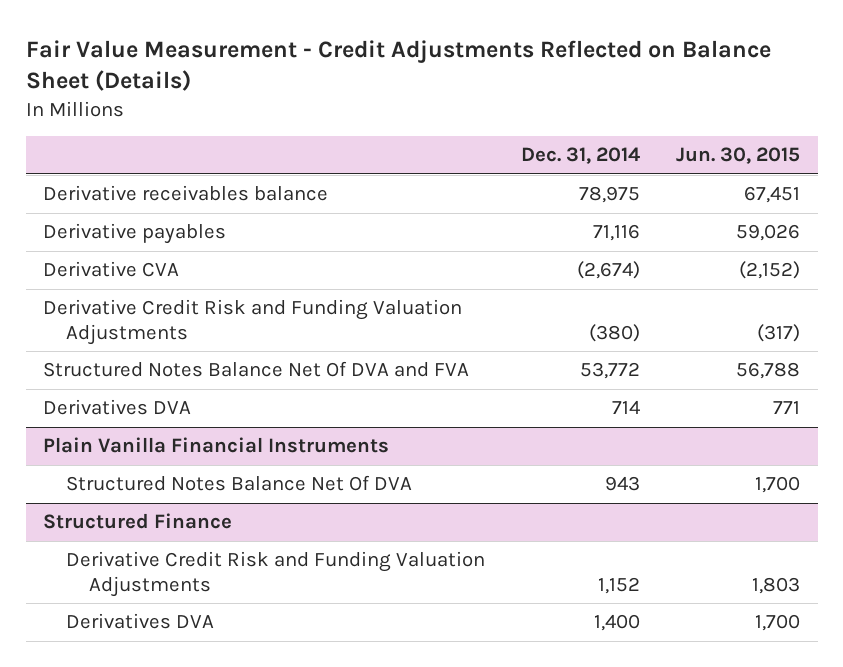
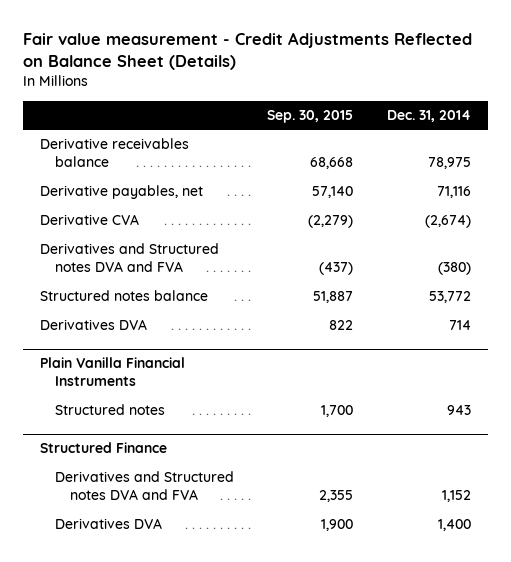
[25,39,771,92] Fair Value Measurement - Credit Adjustments Reflected on Balance Sheet (Details) -> [23,32,473,71] Fair value measurement - Credit Adjustments Reflected on Balance Sheet (Details)
[675,147,800,165] Jun. 30, 2015 -> none
none -> [267,109,354,123] Sep. 30, 2015
[43,223,227,245] Derivative payables -> [40,185,204,200] Derivative payables, net
[43,299,463,345] Derivative Credit Risk and Funding Valuation Adjustments -> [40,243,220,273] Derivatives and Structured notes DVA and FVA
[43,361,470,378] Structured Notes Balance Net Of DVA and FVA -> [40,290,209,302] Structured notes balance
[66,475,413,492] Structured Notes Balance Net Of DVA -> [55,404,166,416] Structured notes
[66,551,486,597] Derivative Credit Risk and Funding Valuation Adjustments -> [55,471,235,501] Derivatives and Structured notes DVA and FVA

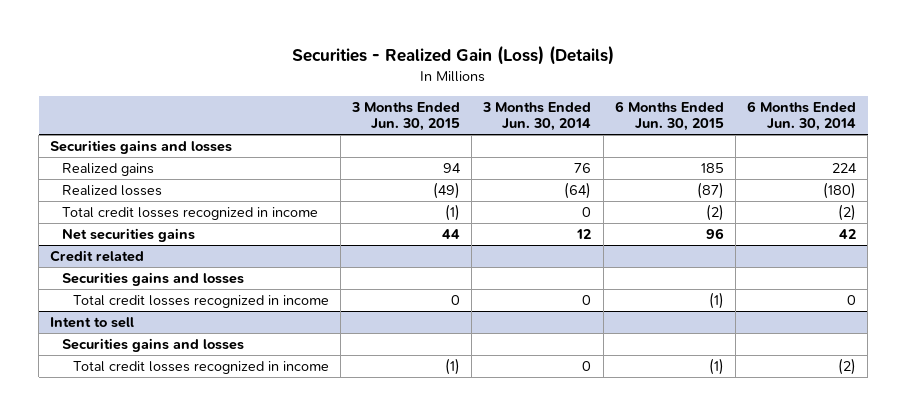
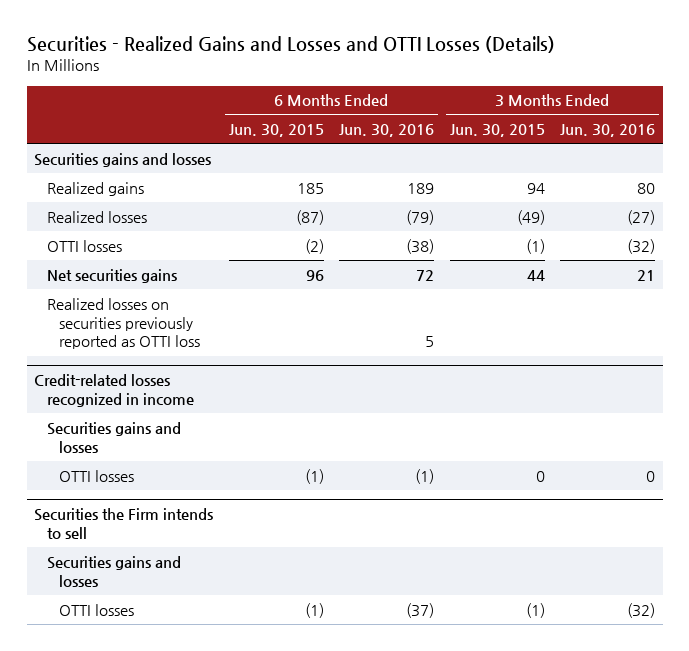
[292,45,615,66] Securities - Realized Gain (Loss) (Details) -> [26,36,555,54] Securities - Realized Gains and Losses and OTTI Losses (Details)
[482,101,592,132] 3 Months Ended Jun. 30, 2014 -> none
[747,100,857,132] 6 Months Ended Jun. 30, 2014 -> none
none -> [339,124,435,138] Jun. 30, 2016
none -> [560,124,656,138] Jun. 30, 2016
[61,206,318,220] Total credit losses recognized in income -> [46,239,122,252] OTTI losses
none -> [46,297,201,350] Realized losses on securities previously reported as OTTI loss
[50,249,145,262] Credit related -> [34,374,194,407] Credit-related losses recognized in income
[72,294,329,308] Total credit losses recognized in income -> [59,469,135,482] OTTI losses
[50,316,135,328] Intent to sell -> [34,508,214,539] Securities the Firm intends to sell
[72,360,329,374] Total credit losses recognized in income -> [59,603,135,616] OTTI losses

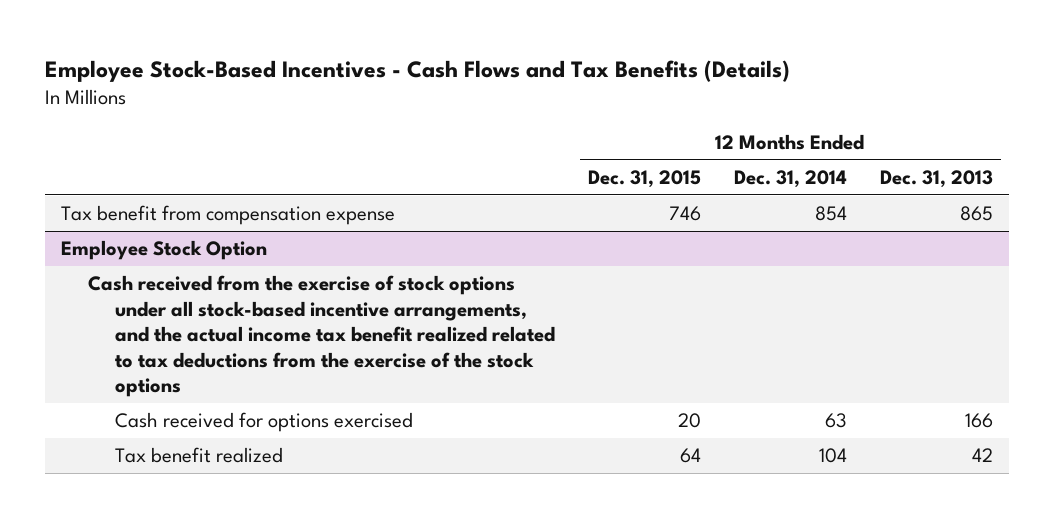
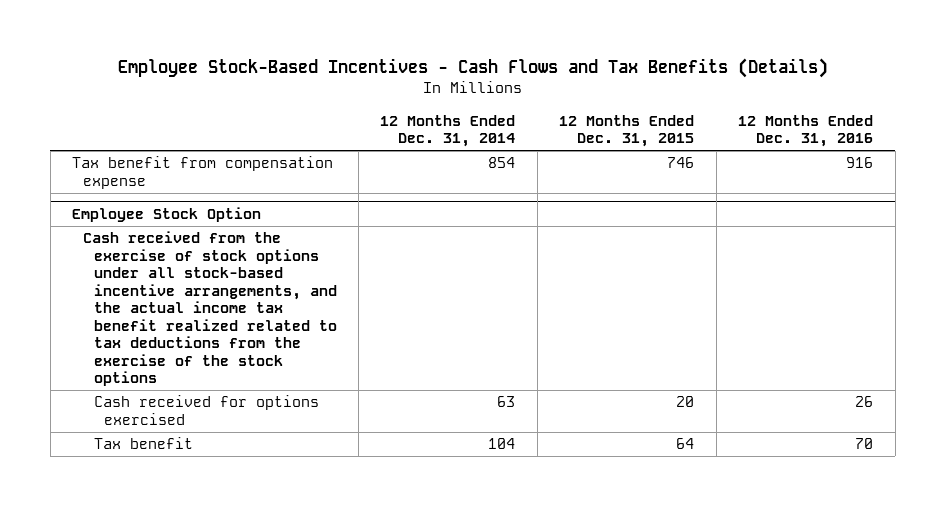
[879,169,993,188] Dec. 31, 2013 -> none
none -> [738,114,874,148] 12 Months Ended Dec. 31, 2016
[114,447,283,464] Tax benefit realized -> [93,437,193,450] Tax benefit

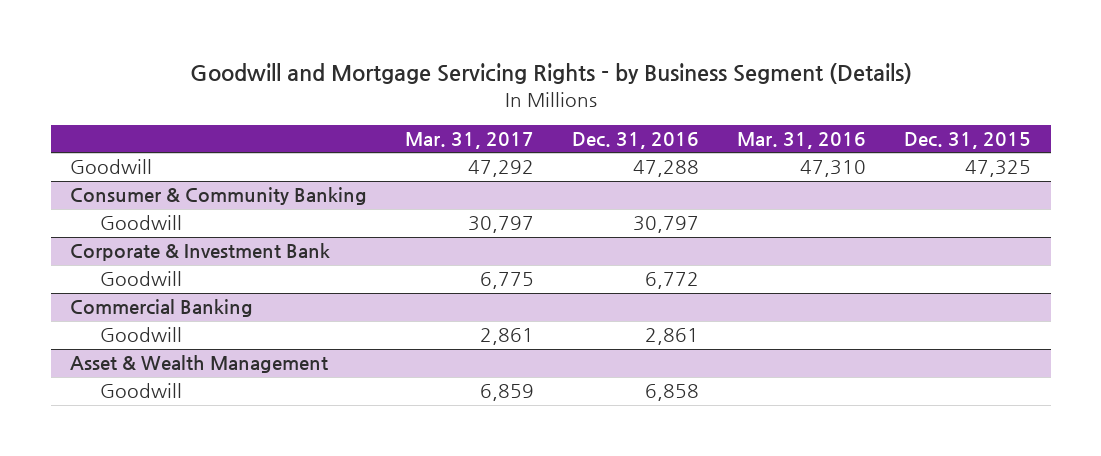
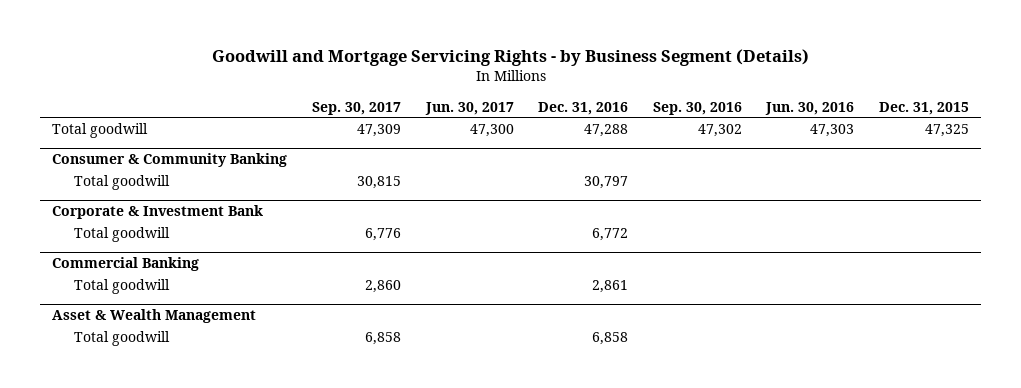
[404,131,534,149] Mar. 31, 2017 -> none
[737,131,867,149] Mar. 31, 2016 -> none
none -> [311,101,401,115] Sep. 30, 2017
none -> [424,101,514,115] Jun. 30, 2017
none -> [652,101,742,115] Sep. 30, 2016
none -> [765,101,855,115] Jun. 30, 2016
[69,159,152,175] Goodwill -> [52,123,149,139] Total goodwill
[99,215,182,231] Goodwill -> [73,175,170,191] Total goodwill
[99,271,182,287] Goodwill -> [73,227,170,243] Total goodwill
[99,327,182,343] Goodwill -> [73,279,170,295] Total goodwill
[99,383,182,399] Goodwill -> [73,331,170,347] Total goodwill

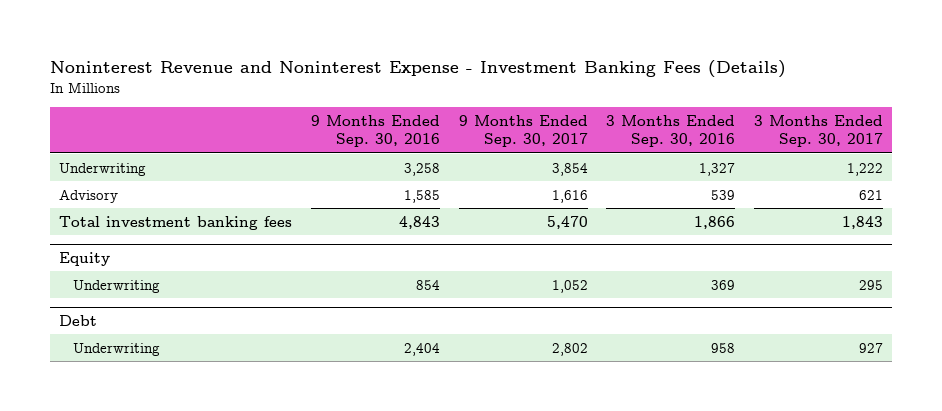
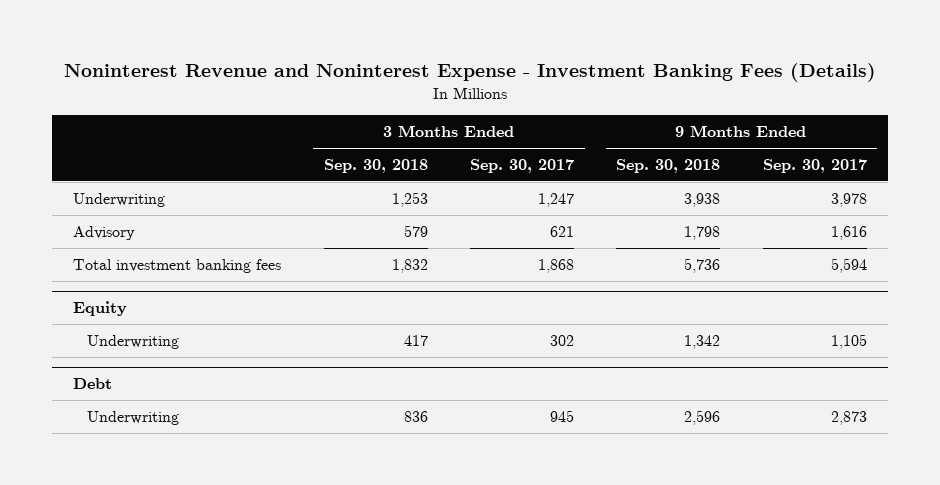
[310,114,440,148] 9 Months Ended Sep. 30, 2016 -> none
[606,114,736,148] 3 Months Ended Sep. 30, 2016 -> none
none -> [323,159,428,174] Sep. 30, 2018
none -> [616,159,721,174] Sep. 30, 2018
[551,162,588,176] 3,854 -> [830,193,867,208] 3,978
[847,162,884,176] 1,222 -> [537,193,574,208] 1,247
[546,215,588,229] 5,470 -> [830,258,867,274] 5,594
[842,215,884,229] 1,843 -> [537,259,574,274] 1,868
[551,279,588,293] 1,052 -> [830,334,867,350] 1,105
[859,279,884,290] 295 -> [549,335,574,347] 302
[551,342,588,356] 2,802 -> [830,411,867,426] 2,873
[859,342,884,353] 927 -> [549,410,574,423] 945

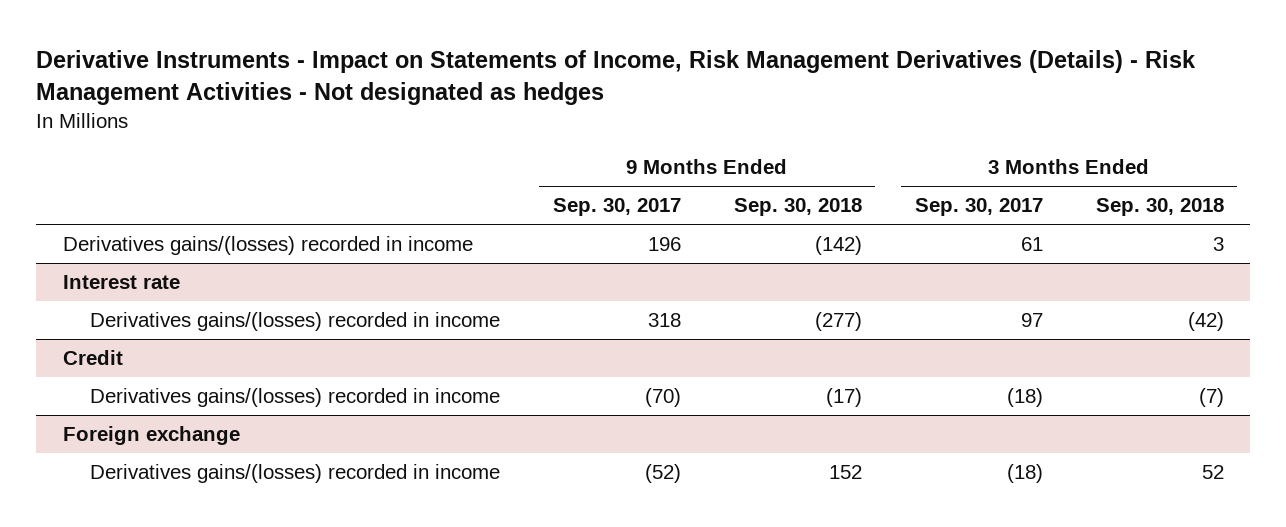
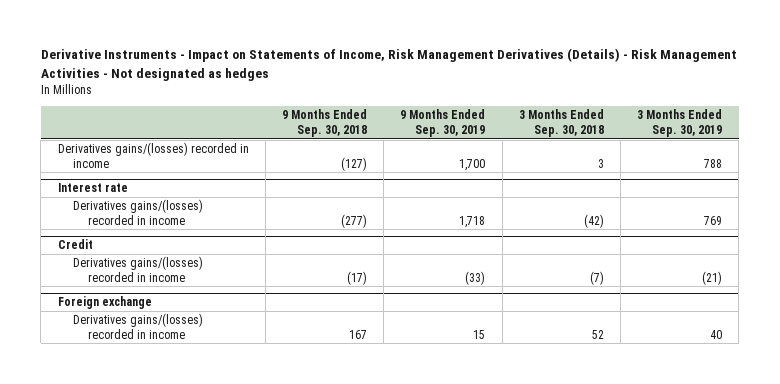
[552,198,681,217] Sep. 30, 2017 -> none
[914,198,1043,217] Sep. 30, 2017 -> none
none -> [400,109,486,137] 9 Months Ended Sep. 30, 2019
none -> [637,109,723,137] 3 Months Ended Sep. 30, 2019
[814,236,862,256] (142) -> [341,156,368,171] (127)
[828,465,862,480] 152 -> [349,329,368,339] 167

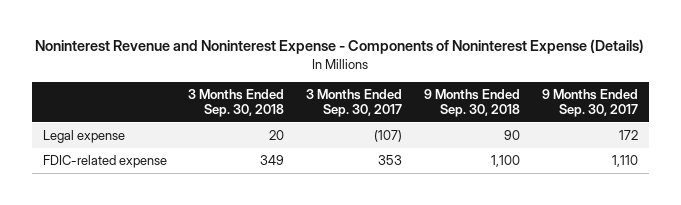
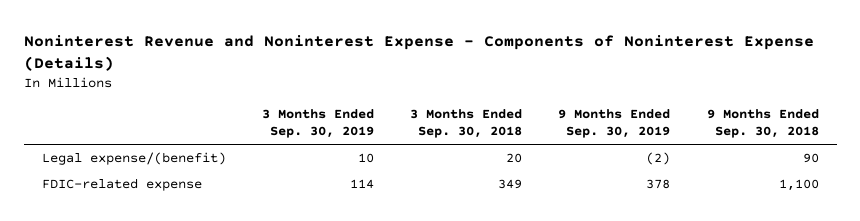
[306,88,403,117] 3 Months Ended Sep. 30, 2017 -> none
[542,88,639,117] 9 Months Ended Sep. 30, 2017 -> none
none -> [261,109,374,139] 3 Months Ended Sep. 30, 2019
none -> [558,109,671,139] 9 Months Ended Sep. 30, 2019
[42,130,125,144] Legal expense -> [41,152,226,166] Legal expense/(benefit)

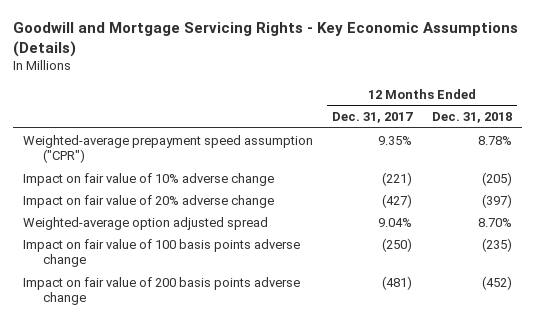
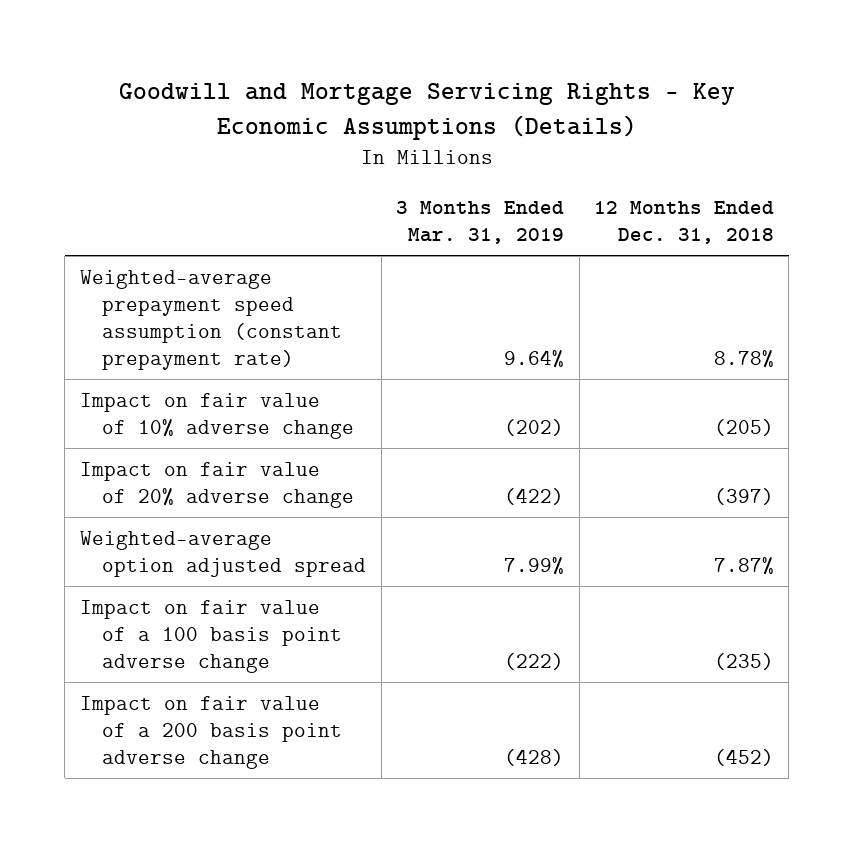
[332,112,414,124] Dec. 31, 2017 -> none
none -> [396,200,565,244] 3 Months Ended Mar. 31, 2019
[22,134,313,164] Weighted-average prepayment speed assumption ("CPR") -> [79,269,343,371] Weighted-average prepayment speed assumption (constant prepayment rate)
[478,217,513,227] 8.70% -> [713,556,774,575] 7.87%
[22,238,300,268] Impact on fair value of 100 basis points adverse change -> [79,599,343,674] Impact on fair value of a 100 basis point adverse change
[22,276,300,306] Impact on fair value of 200 basis points adverse change -> [79,695,343,770] Impact on fair value of a 200 basis point adverse change

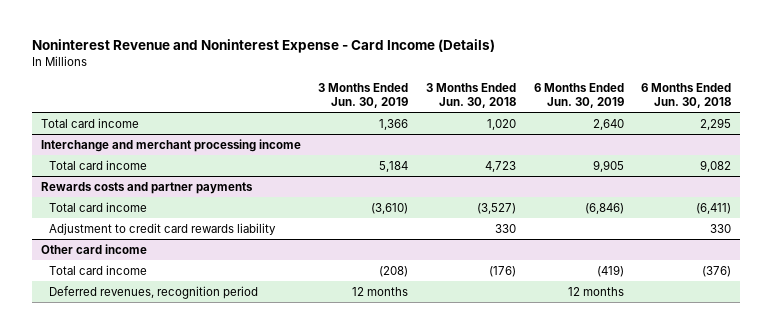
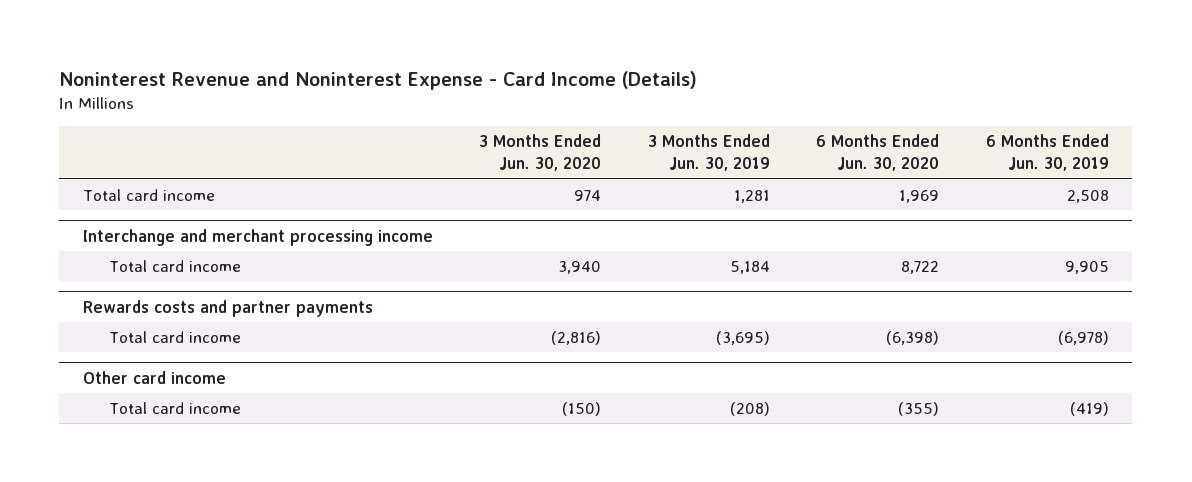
[426,83,517,108] 3 Months Ended Jun. 30, 2018 -> none
[641,83,732,108] 6 Months Ended Jun. 30, 2018 -> none
none -> [479,134,602,172] 3 Months Ended Jun. 30, 2020
none -> [816,134,940,172] 6 Months Ended Jun. 30, 2020
[379,118,409,130] 1,366 -> [733,190,770,204] 1,281
[592,118,624,130] 2,640 -> [1067,190,1110,204] 2,508
[49,222,277,235] Adjustment to credit card rewards liability -> none
[371,202,409,214] (3,610) -> [715,331,770,346] (3,695)
[584,202,624,214] (6,846) -> [1058,331,1110,346] (6,978)
[49,285,259,299] Deferred revenues, recognition period -> none

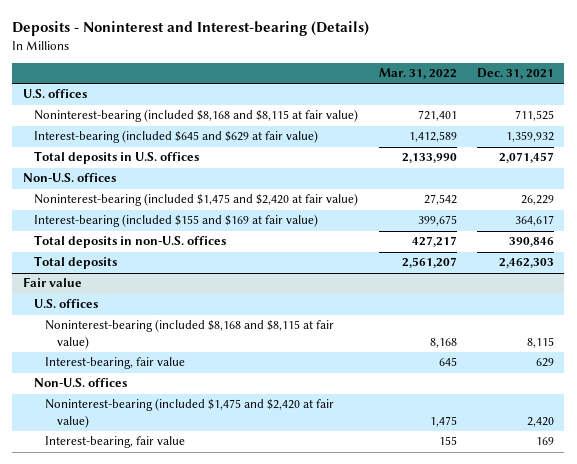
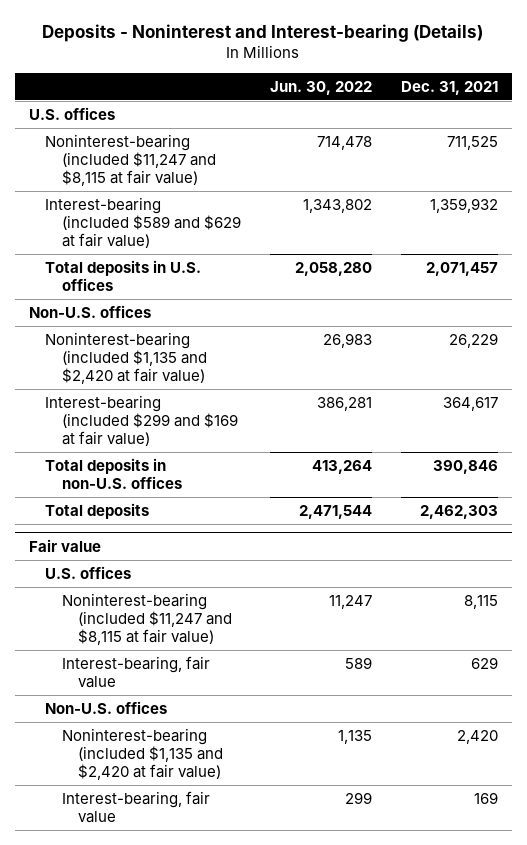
[378,68,457,80] Mar. 31, 2022 -> none
none -> [269,80,372,95] Jun. 30, 2022
[33,109,358,123] Noninterest-bearing (included $8,168 and $8,115 at fair value) -> [45,134,216,186] Noninterest-bearing (included $11,247 and $8,115 at fair value)
[33,130,318,144] Interest-bearing (included $645 and $629 at fair value) -> [45,197,241,248] Interest-bearing (included $589 and $629 at fair value)
[33,193,358,207] Noninterest-bearing (included $1,475 and $2,420 at fair value) -> [45,332,207,384] Noninterest-bearing (included $1,135 and $2,420 at fair value)
[33,214,318,228] Interest-bearing (included $155 and $169 at fair value) -> [45,395,238,446] Interest-bearing (included $299 and $169 at fair value)
[45,319,335,350] Noninterest-bearing (included $8,168 and $8,115 at fair value) -> [61,593,232,645] Noninterest-bearing (included $11,247 and $8,115 at fair value)
[45,398,335,429] Noninterest-bearing (included $1,475 and $2,420 at fair value) -> [61,728,223,780] Noninterest-bearing (included $1,135 and $2,420 at fair value)

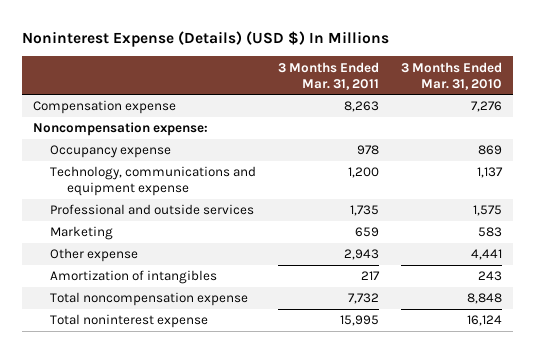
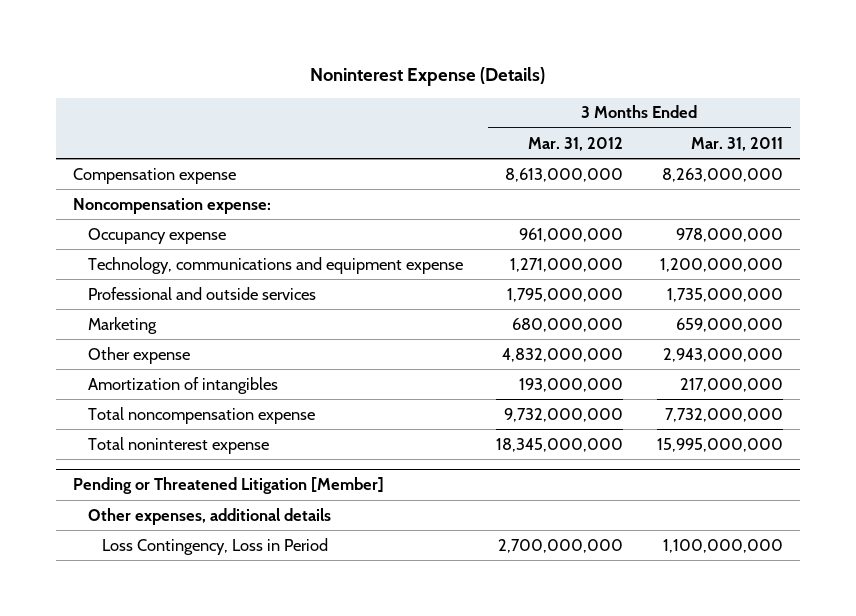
[21,30,389,47] Noninterest Expense (Details) (USD $) In Millions -> [309,67,545,87] Noninterest Expense (Details)
[401,61,503,90] 3 Months Ended Mar. 31, 2010 -> none
none -> [528,136,624,151] Mar. 31, 2012
[344,101,380,113] 8,263 -> [661,167,783,182] 8,263,000,000
[357,145,380,156] 978 -> [675,227,783,242] 978,000,000
[348,167,380,179] 1,200 -> [659,257,783,272] 1,200,000,000
[350,205,380,217] 1,735 -> [666,287,783,302] 1,735,000,000
[355,227,380,238] 659 -> [675,317,783,332] 659,000,000
[344,249,380,261] 2,943 -> [662,347,783,362] 2,943,000,000
[361,271,381,281] 217 -> [679,377,783,392] 217,000,000
[348,293,380,305] 7,732 -> [664,407,783,422] 7,732,000,000
[340,315,380,327] 15,995 -> [656,437,783,452] 15,995,000,000
none -> [72,477,384,495] Pending or Threatened Litigation [Member]
none -> [87,507,331,525] Other expenses, additional details
none -> [102,537,329,555] Loss Contingency, Loss in Period

